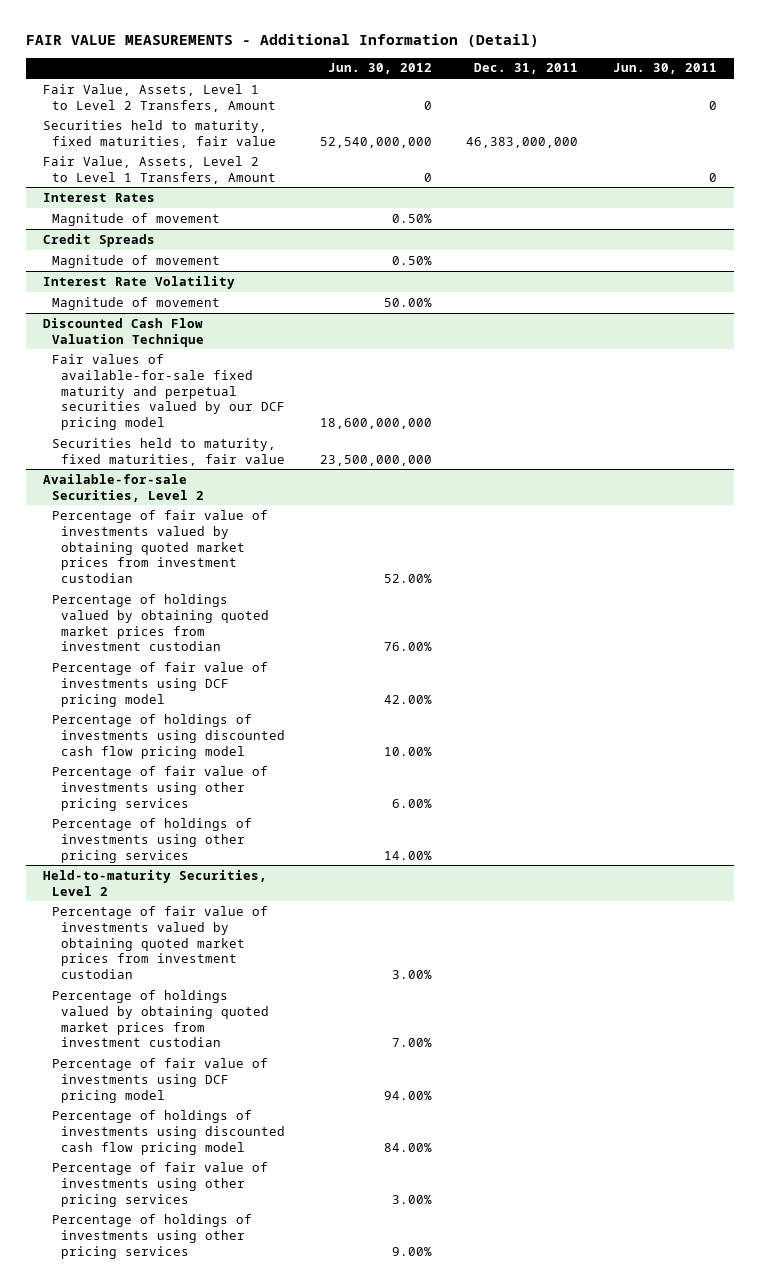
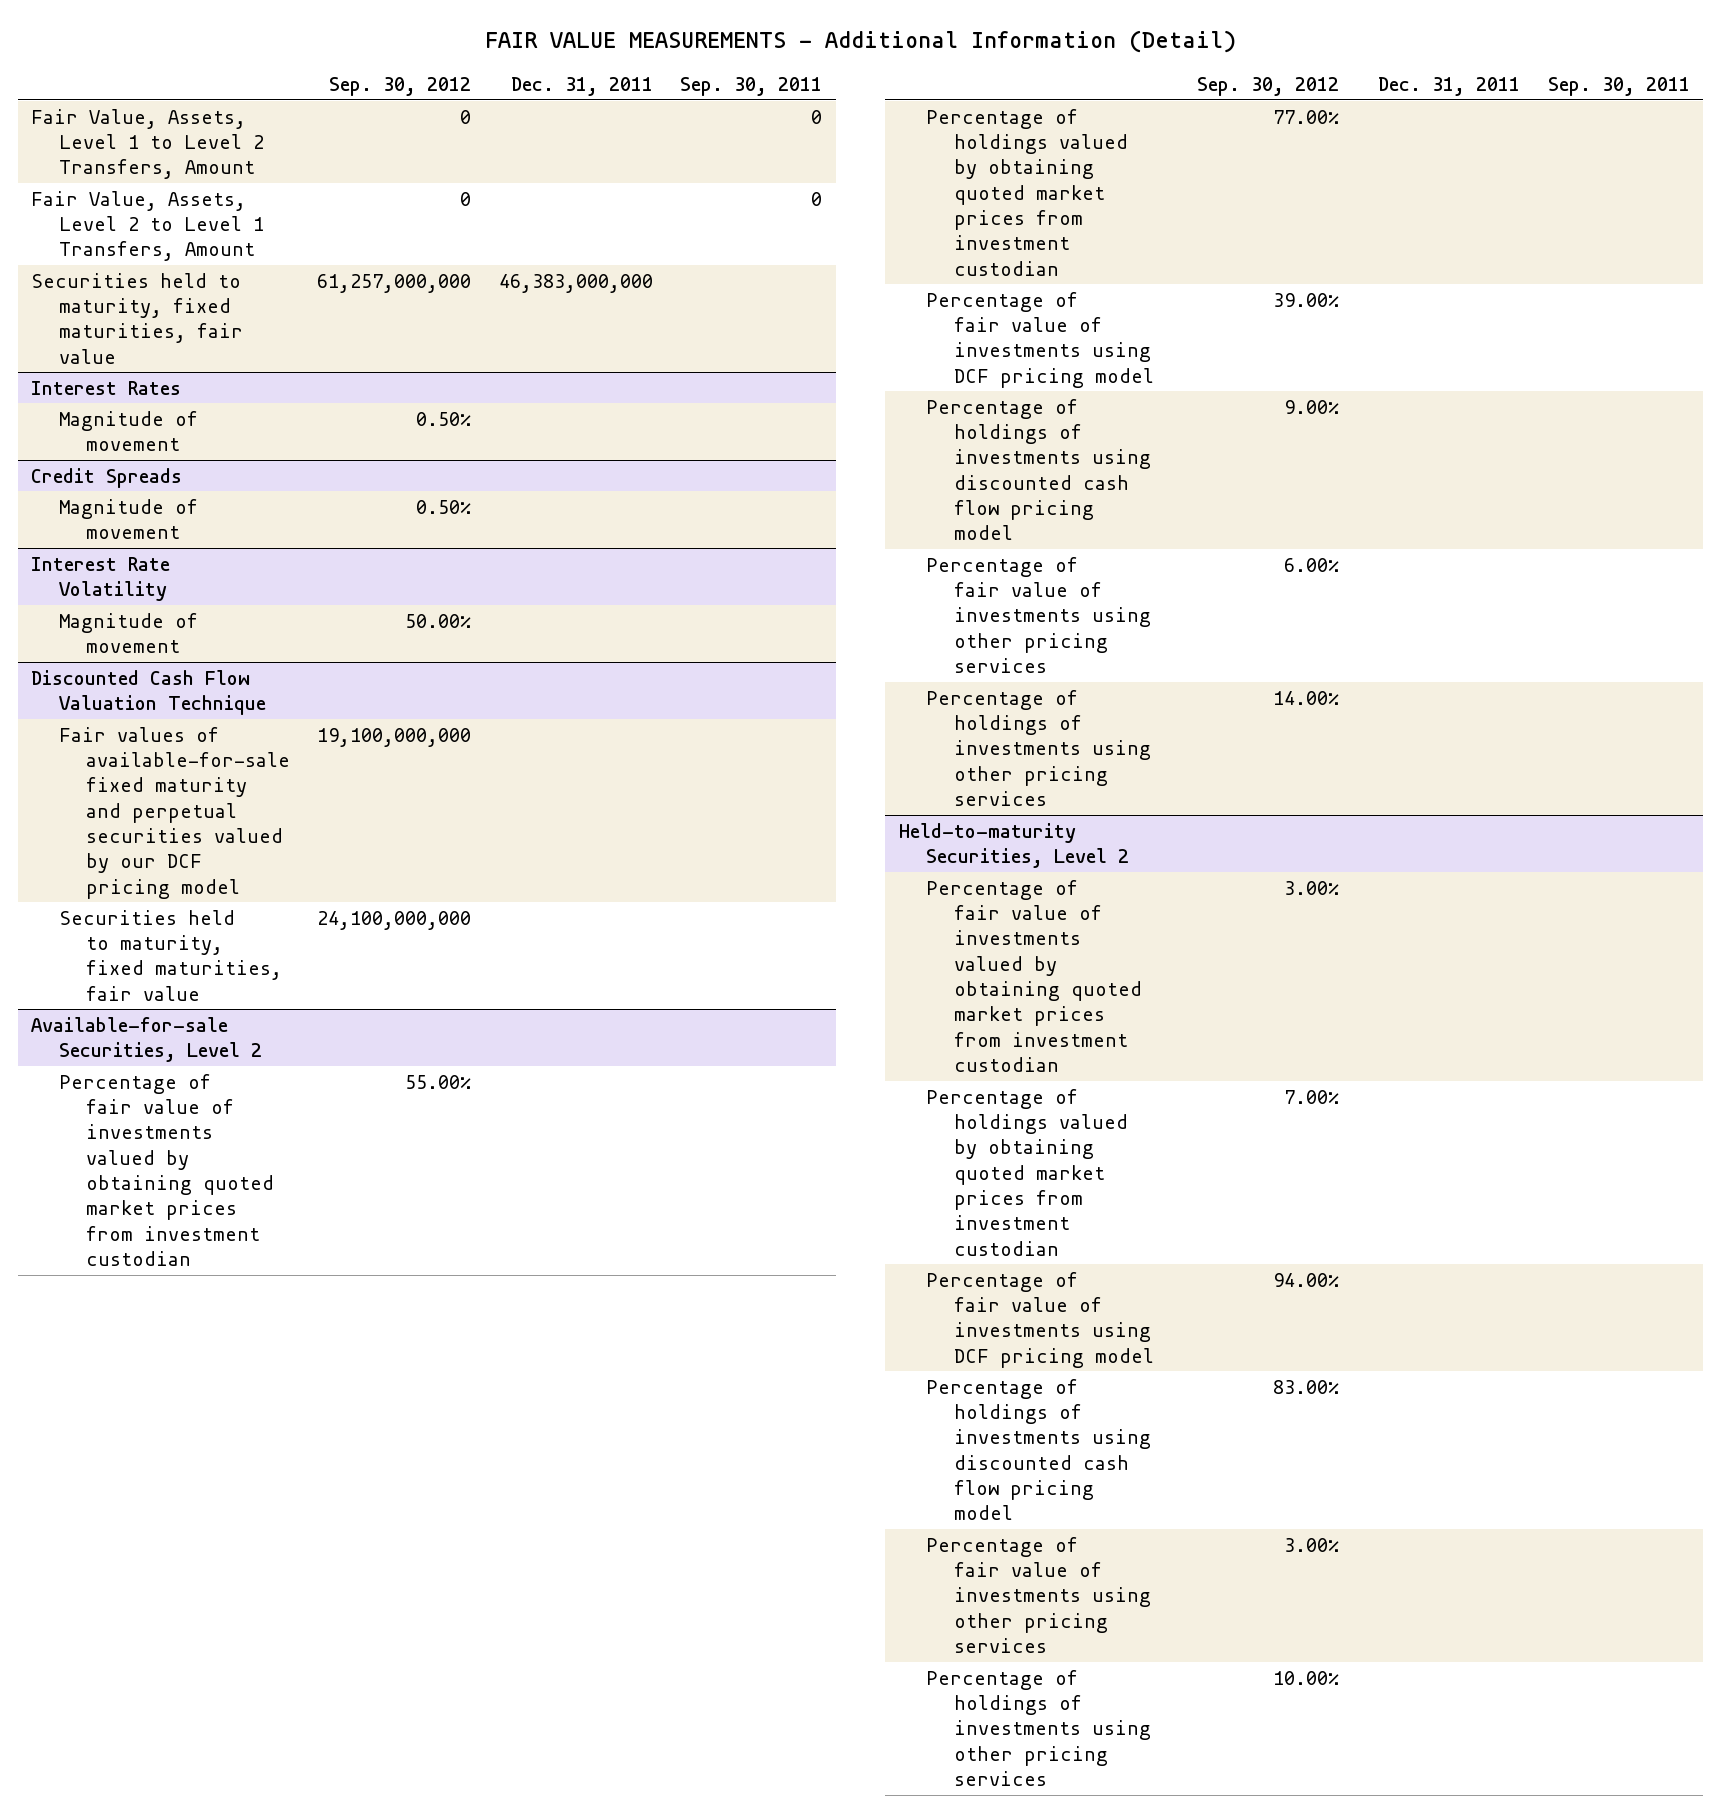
[327,63,432,75] Jun. 30, 2012 -> none
[612,63,717,75] Jun. 30, 2011 -> none
none -> [329,76,472,96] Sep. 30, 2012
none -> [680,76,823,96] Sep. 30, 2011
[43,119,277,148] Securities held to maturity, fixed maturities, fair value -> [31,272,243,364] Securities held to maturity, fixed maturities, fair value

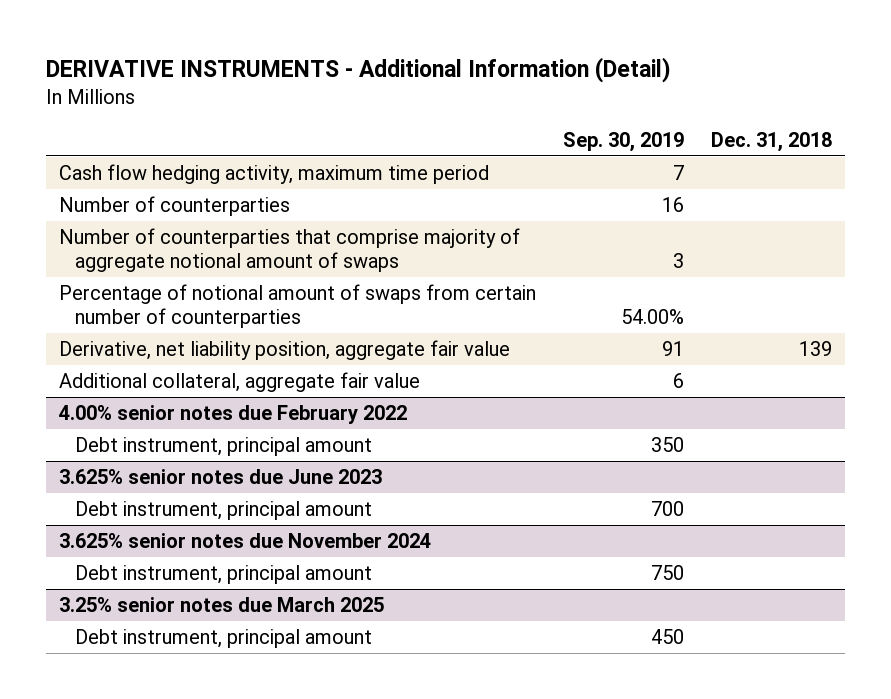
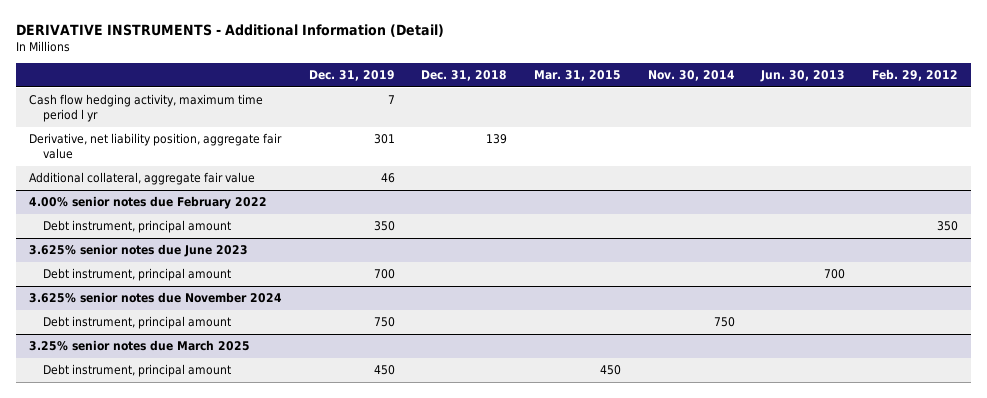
[563,131,685,152] Sep. 30, 2019 -> none
none -> [308,70,395,82] Dec. 31, 2019
none -> [534,70,622,82] Mar. 31, 2015
none -> [647,70,735,82] Nov. 30, 2014
none -> [760,70,846,83] Jun. 30, 2013
none -> [871,69,958,82] Feb. 29, 2012
[59,196,291,217] Number of counterparties -> none
[59,228,521,272] Number of counterparties that comprise majority of aggregate notional amount of swaps -> none
[59,284,537,328] Percentage of notional amount of swaps from certain number of counterparties -> none
[59,164,490,185] Cash flow hedging activity, maximum time period -> [29,94,264,123] Cash flow hedging activity, maximum time period l yr

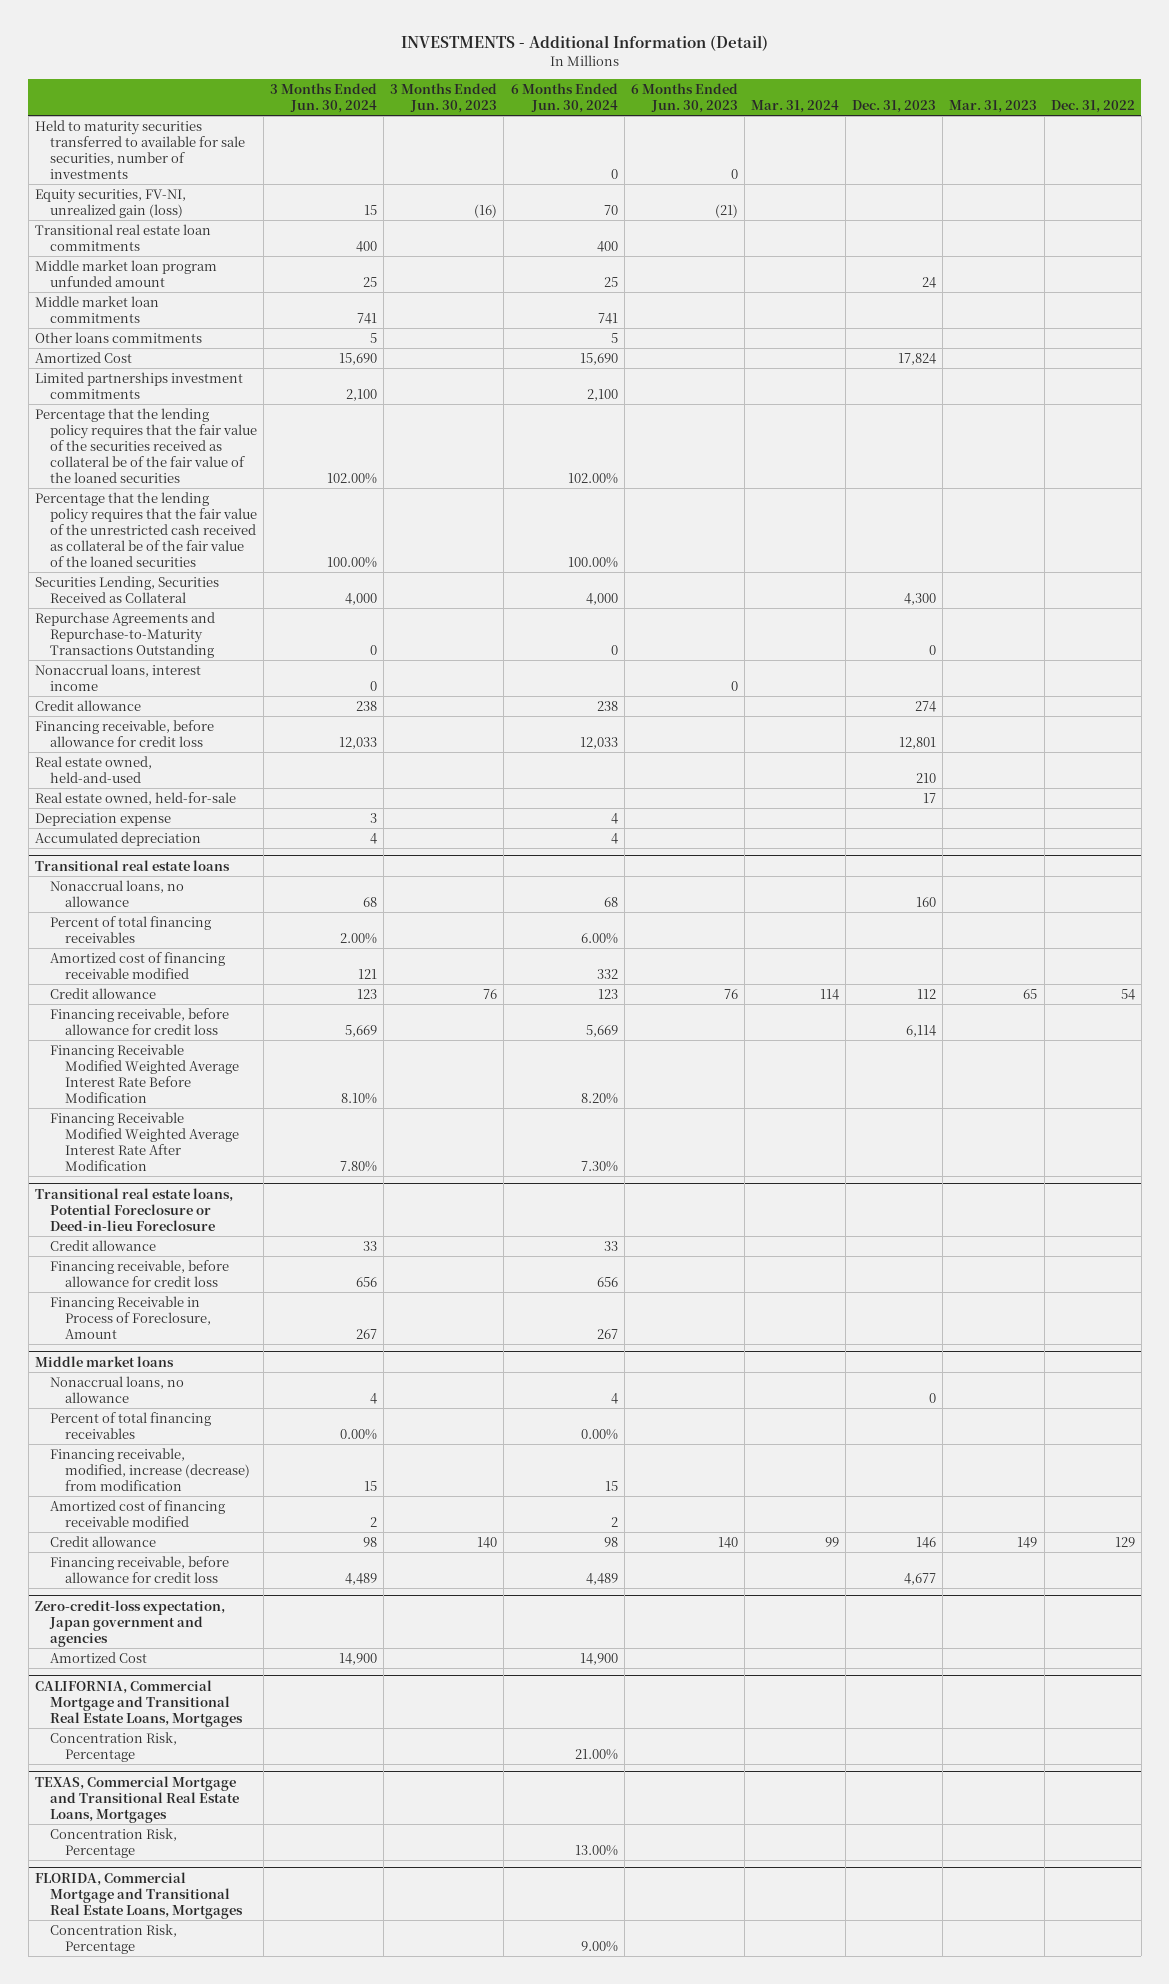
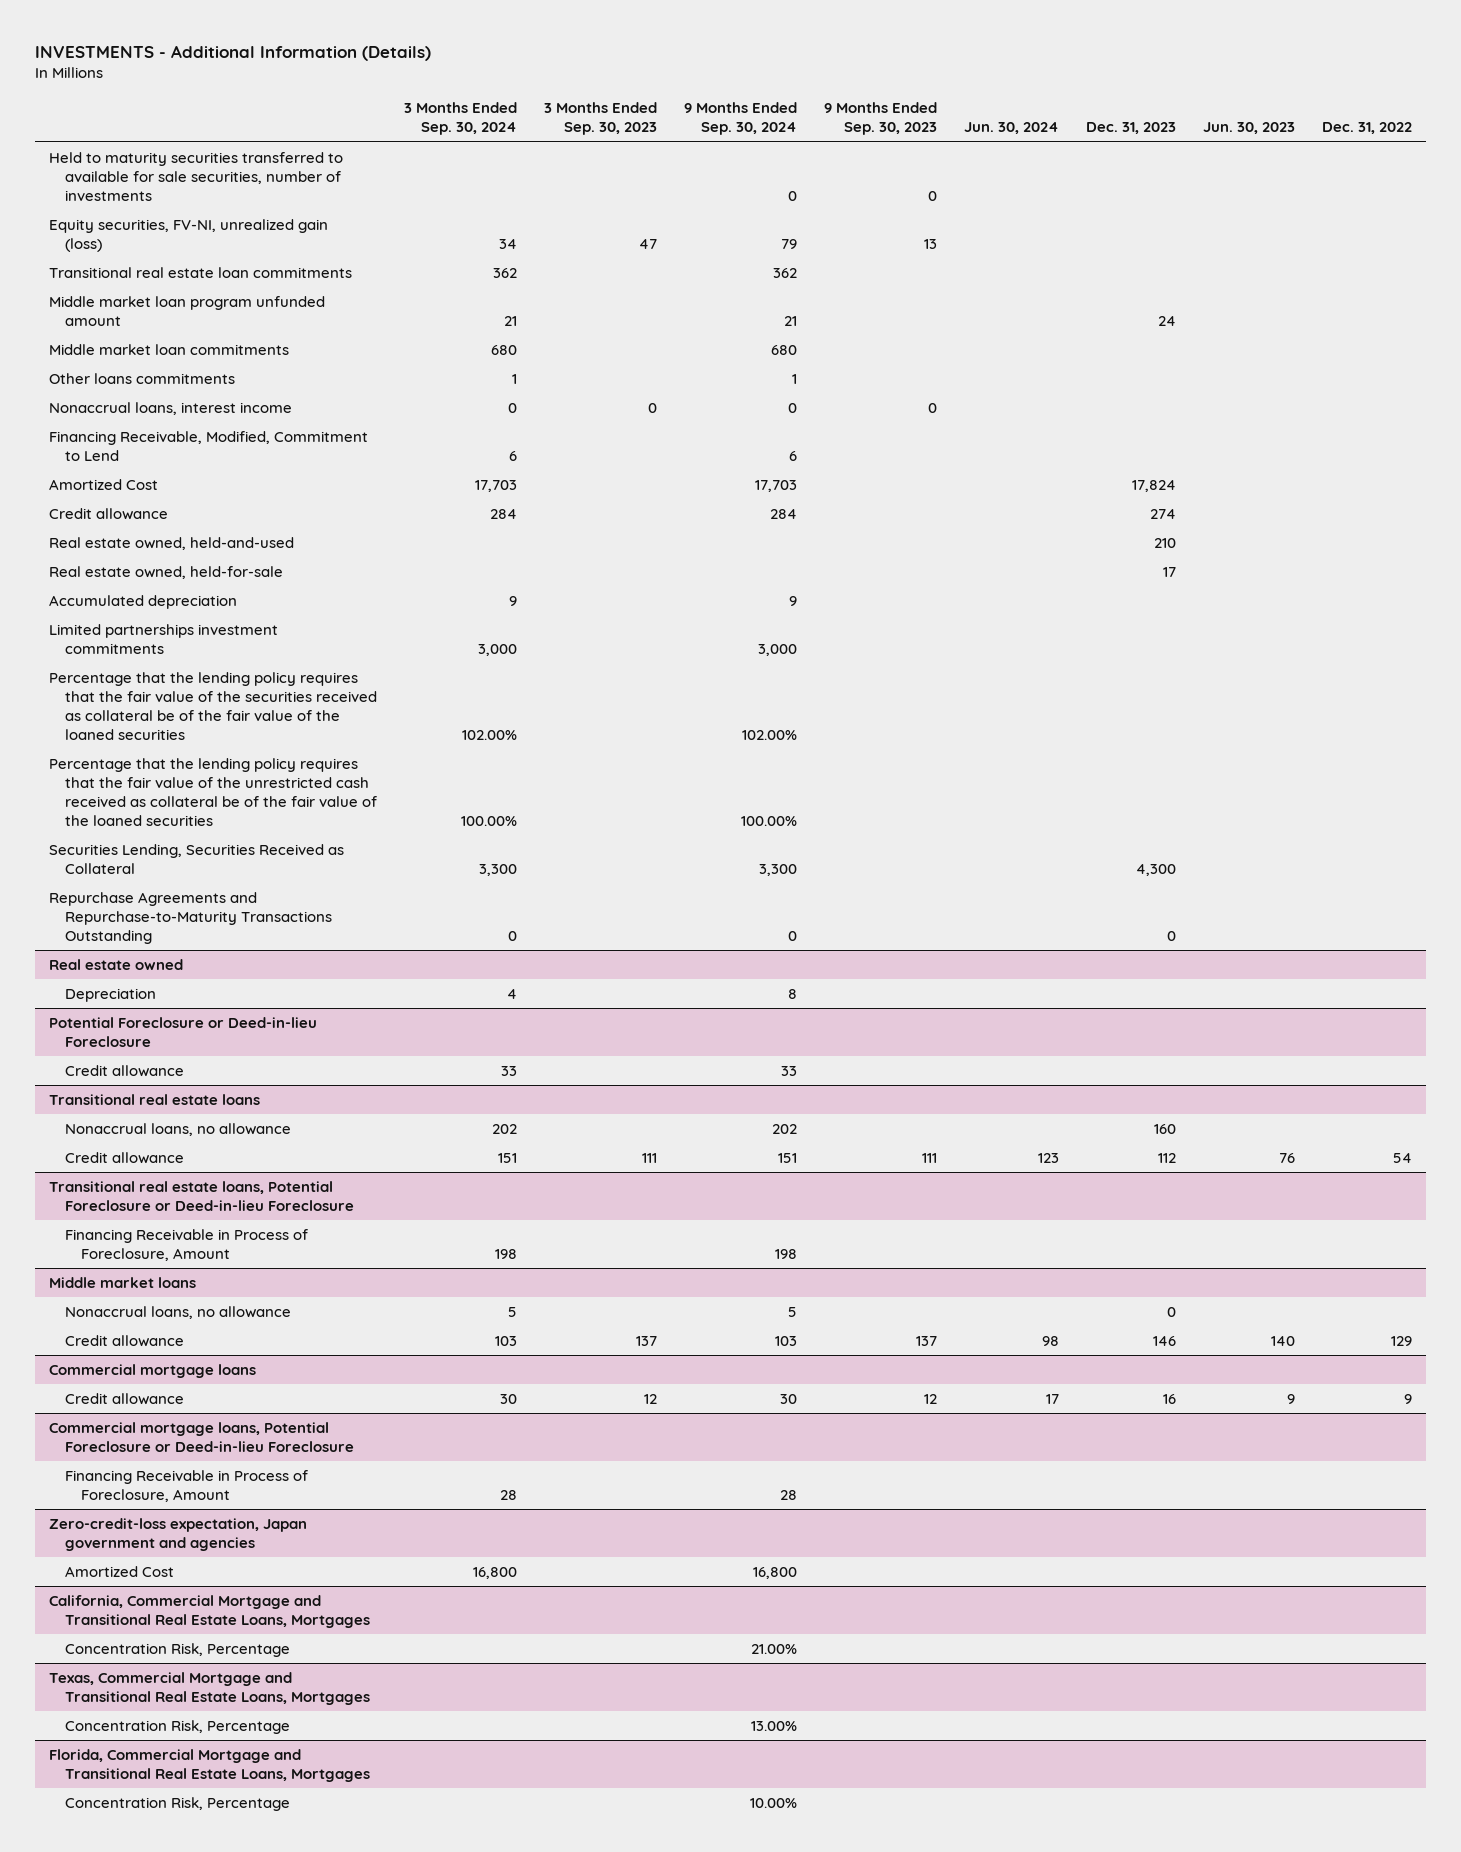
[400,35,768,52] INVESTMENTS - Additional Information (Detail) -> [35,45,432,62] INVESTMENTS - Additional Information (Details)
[270,82,378,113] 3 Months Ended Jun. 30, 2024 -> none
[390,82,498,113] 3 Months Ended Jun. 30, 2023 -> none
[510,82,618,113] 6 Months Ended Jun. 30, 2024 -> none
[630,82,738,113] 6 Months Ended Jun. 30, 2023 -> none
[750,99,839,113] Mar. 31, 2024 -> none
[949,99,1038,113] Mar. 31, 2023 -> none
none -> [404,102,518,136] 3 Months Ended Sep. 30, 2024
none -> [544,102,658,136] 3 Months Ended Sep. 30, 2023
none -> [684,102,798,136] 9 Months Ended Sep. 30, 2024
none -> [824,102,938,136] 9 Months Ended Sep. 30, 2023
none -> [964,122,1060,135] Jun. 30, 2024
none -> [1203,122,1296,135] Jun. 30, 2023
[34,663,201,691] Nonaccrual loans, interest income -> [48,401,292,415] Nonaccrual loans, interest income
none -> [48,430,368,461] Financing Receivable, Modified, Commitment to Lend
[34,699,141,711] Credit allowance -> [48,507,168,520] Credit allowance
[34,755,152,783] Real estate owned, held-and-used -> [48,536,294,550] Real estate owned, held-and-used
[34,791,236,805] Real estate owned, held-for-sale -> [48,565,283,579] Real estate owned, held-for-sale
[34,831,201,846] Accumulated depreciation -> [48,594,237,609] Accumulated depreciation
[34,719,214,747] Financing receivable, before allowance for credit loss -> none
[34,812,171,826] Depreciation expense -> none
none -> [48,958,183,970] Real estate owned
none -> [65,987,157,1002] Depreciation
none -> [48,1016,317,1047] Potential Foreclosure or Deed-in-lieu Foreclosure
none -> [65,1064,185,1077] Credit allowance
[49,915,211,943] Percent of total financing receivables -> none
[49,951,225,979] Amortized cost of financing receivable modified -> none
[49,1007,229,1035] Financing receivable, before allowance for credit loss -> none
[49,1043,240,1103] Financing Receivable Modified Weighted Average Interest Rate Before Modification -> none
[49,1111,240,1171] Financing Receivable Modified Weighted Average Interest Rate After Modification -> none
[49,1239,156,1251] Credit allowance -> none
[49,1259,229,1287] Financing receivable, before allowance for credit loss -> none
[49,1411,211,1439] Percent of total financing receivables -> none
[49,1447,251,1491] Financing receivable, modified, increase (decrease) from modification -> none
[49,1499,225,1527] Amortized cost of financing receivable modified -> none
[49,1555,229,1583] Financing receivable, before allowance for credit loss -> none
none -> [48,1363,256,1378] Commercial mortgage loans
none -> [65,1392,185,1405] Credit allowance
none -> [48,1421,355,1452] Commercial mortgage loans, Potential Foreclosure or Deed-in-lieu Foreclosure
none -> [65,1469,309,1502] Financing Receivable in Process of Foreclosure, Amount
[34,1679,243,1727] CALIFORNIA, Commercial Mortgage and Transitional Real Estate Loans, Mortgages -> [48,1594,371,1628] California, Commercial Mortgage and Transitional Real Estate Loans, Mortgages
[34,1775,239,1823] TEXAS, Commercial Mortgage and Transitional Real Estate Loans, Mortgages -> [48,1671,371,1705] Texas, Commercial Mortgage and Transitional Real Estate Loans, Mortgages
[34,1871,243,1919] FLORIDA, Commercial Mortgage and Transitional Real Estate Loans, Mortgages -> [48,1748,371,1782] Florida, Commercial Mortgage and Transitional Real Estate Loans, Mortgages

